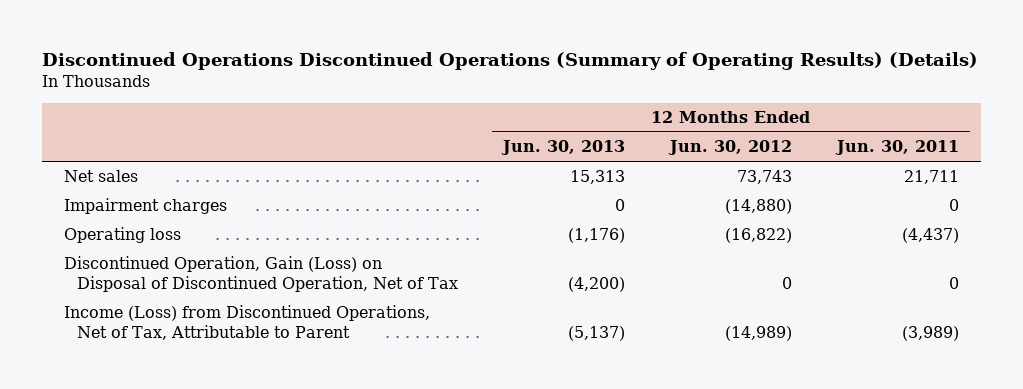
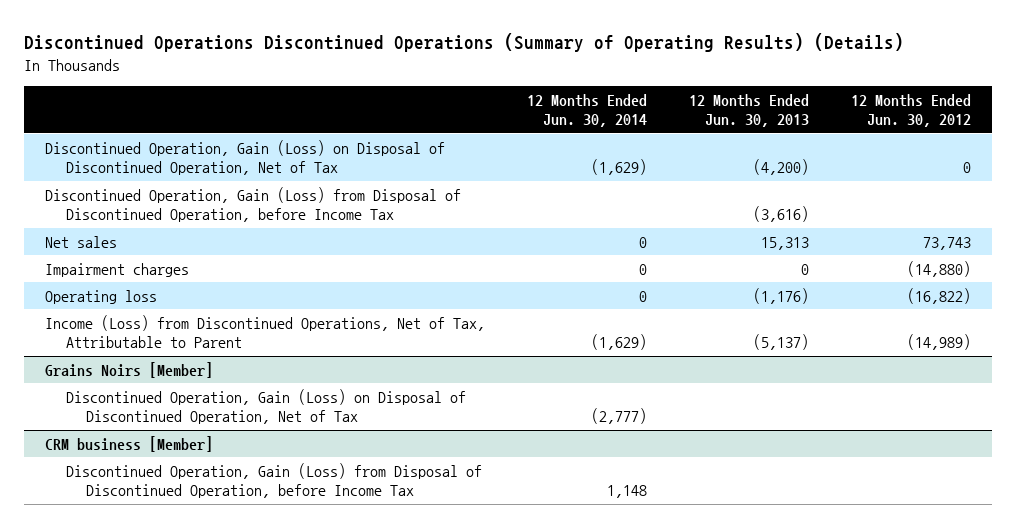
[834,140,959,156] Jun. 30, 2011 -> none
none -> [526,93,647,128] 12 Months Ended Jun. 30, 2014
[64,256,458,292] Discontinued Operation, Gain (Loss) on Disposal of Discontinued Operation, Net of Tax -> [44,139,445,176] Discontinued Operation, Gain (Loss) on Disposal of Discontinued Operation, Net of Tax
none -> [44,186,461,223] Discontinued Operation, Gain (Loss) from Disposal of Discontinued Operation, before Income Tax
none -> [44,361,213,378] Grains Noirs [Member]
none -> [65,388,466,425] Discontinued Operation, Gain (Loss) on Disposal of Discontinued Operation, Net of Tax
none -> [44,435,213,452] CRM business [Member]
none -> [65,462,482,499] Discontinued Operation, Gain (Loss) from Disposal of Discontinued Operation, before Income Tax

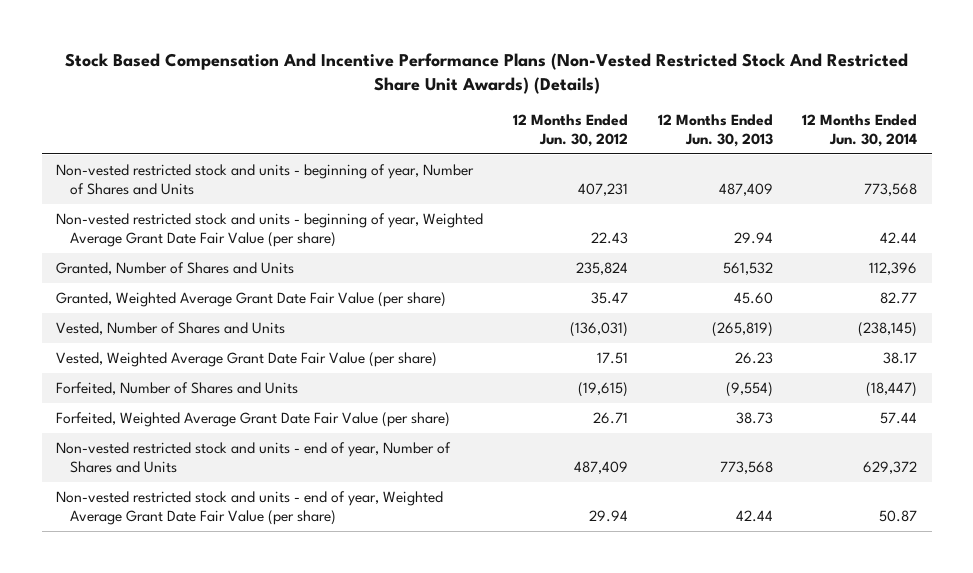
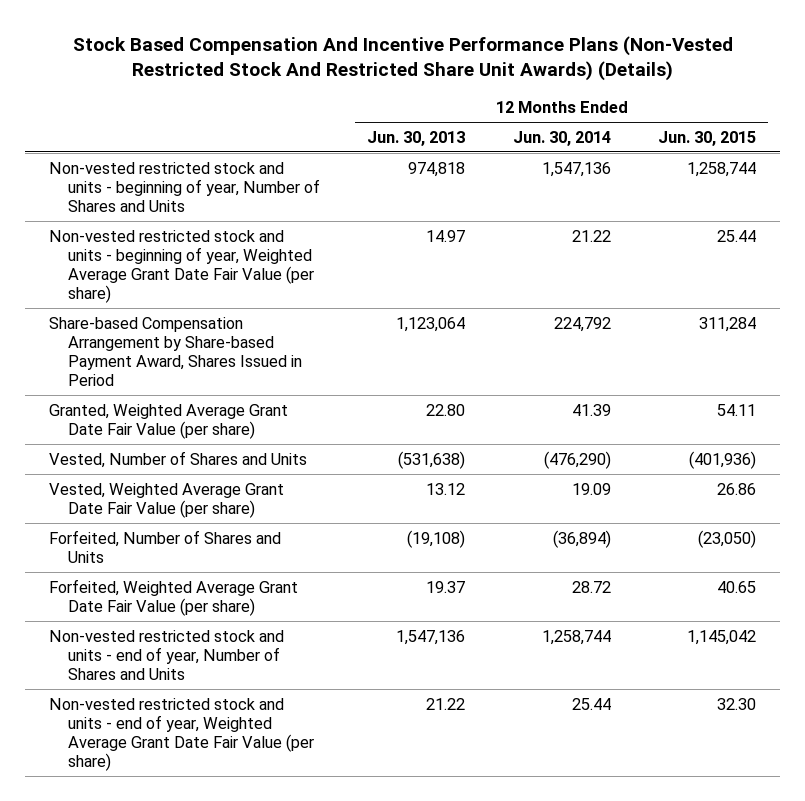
[512,114,628,147] 12 Months Ended Jun. 30, 2012 -> none
none -> [657,130,756,146] Jun. 30, 2015
[56,262,295,276] Granted, Number of Shares and Units -> none
[718,182,773,196] 487,409 -> [408,161,466,177] 974,818
[864,182,918,196] 773,568 -> [541,161,611,177] 1,547,136
[733,231,773,244] 29.94 -> [426,229,466,242] 14.97
[880,231,918,244] 42.44 -> [571,229,611,242] 21.22
none -> [49,316,302,387] Share-based Compensation Arrangement by Share-based Payment Award, Shares Issued in Period
[733,292,773,305] 45.60 -> [426,403,466,416] 22.80
[880,292,918,305] 82.77 -> [571,403,611,416] 41.39
[711,322,773,338] (265,819) -> [398,450,466,469] (531,638)
[858,322,918,338] (238,145) -> [543,450,611,469] (476,290)
[734,352,773,365] 26.23 -> [426,482,466,495] 13.12
[883,352,918,365] 38.17 -> [571,482,611,495] 19.09
[725,382,773,398] (9,554) -> [407,529,466,548] (19,108)
[866,382,918,398] (18,447) -> [552,529,611,548] (36,894)
[735,412,773,425] 38.73 -> [426,580,466,593] 19.37
[880,412,918,425] 57.44 -> [571,580,611,593] 28.72
[719,460,773,474] 773,568 -> [396,629,466,645] 1,547,136
[863,460,918,474] 629,372 -> [541,629,611,645] 1,258,744
[735,509,773,522] 42.44 -> [426,697,466,710] 21.22
[879,509,918,522] 50.87 -> [571,697,611,710] 25.44

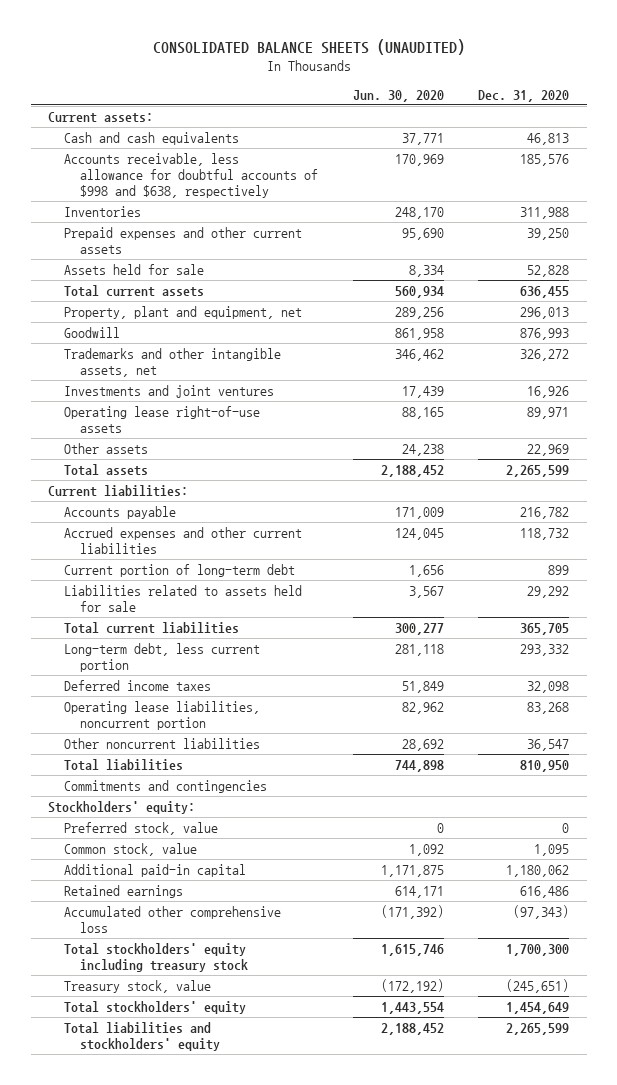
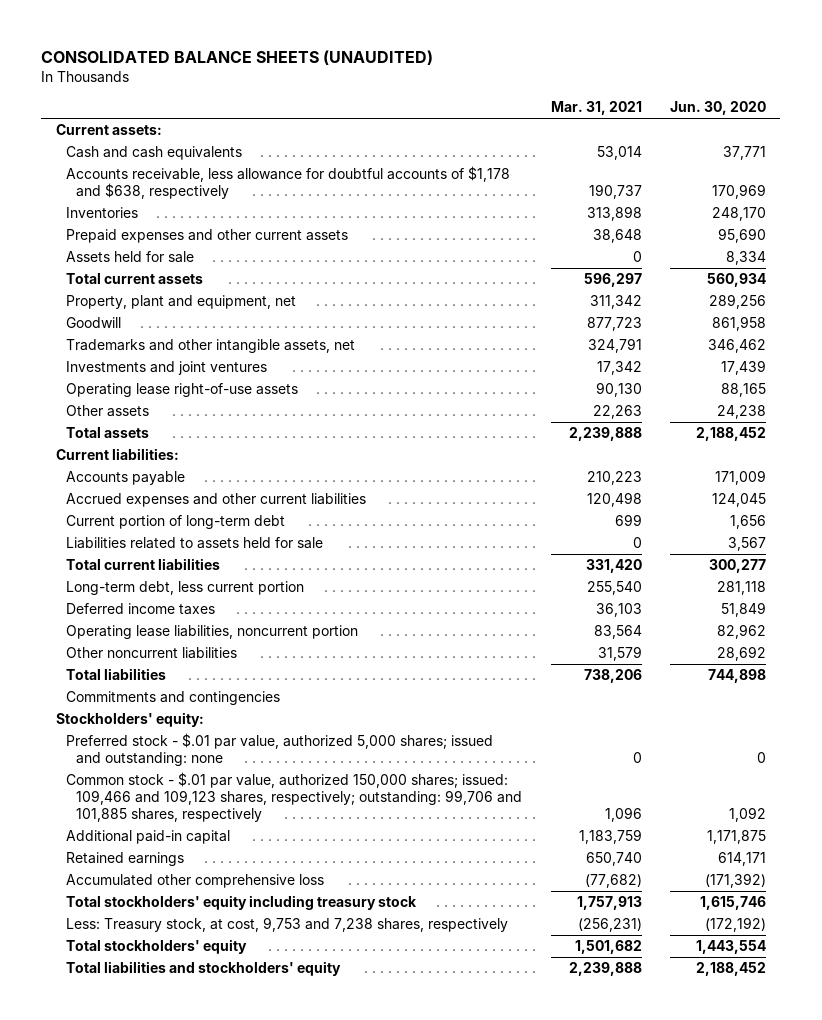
[478,89,570,102] Dec. 31, 2020 -> none
none -> [550,101,642,116] Mar. 31, 2021
[64,153,319,198] Accounts receivable, less allowance for doubtful accounts of $998 and $638, respectively -> [65,166,510,200] Accounts receivable, less allowance for doubtful accounts of $1,178 and $638, respectively
[64,822,219,836] Preferred stock, value -> [65,733,493,767] Preferred stock - $.01 par value, authorized 5,000 shares; issued and outstanding: none
[64,843,198,857] Common stock, value -> [65,772,523,822] Common stock - $.01 par value, authorized 150,000 shares; issued: 109,466 and 109,123 shares, respectively; outstanding: 99,706 and 101,885 shares, respectively
[64,980,212,994] Treasury stock, value -> [65,917,508,933] Less: Treasury stock, at cost, 9,753 and 7,238 shares, respectively

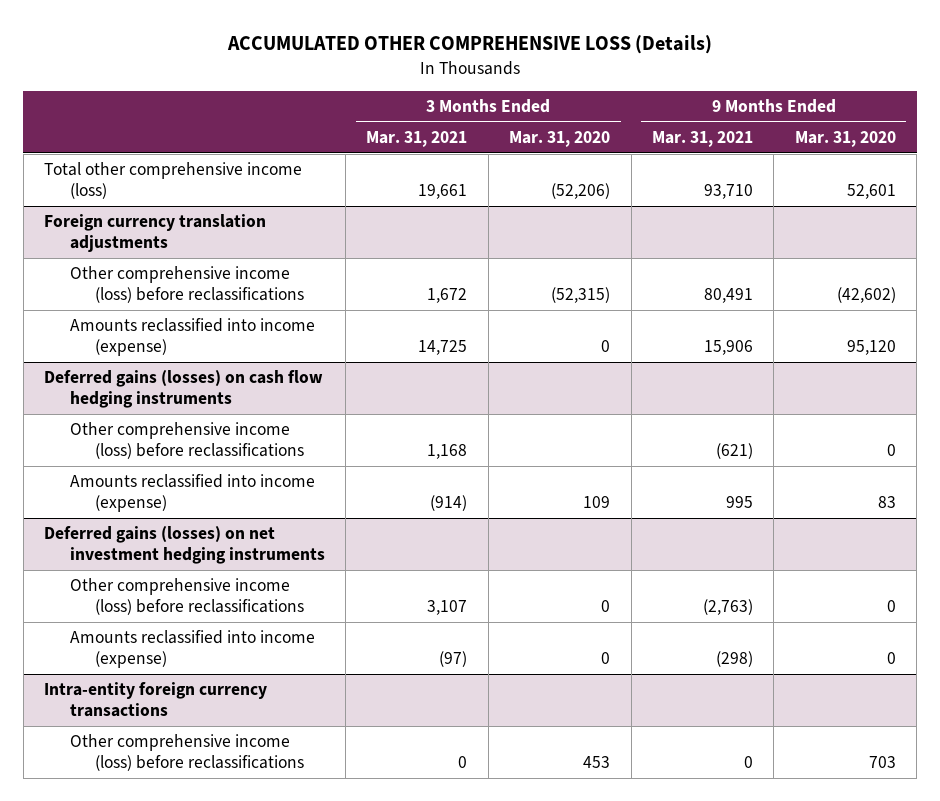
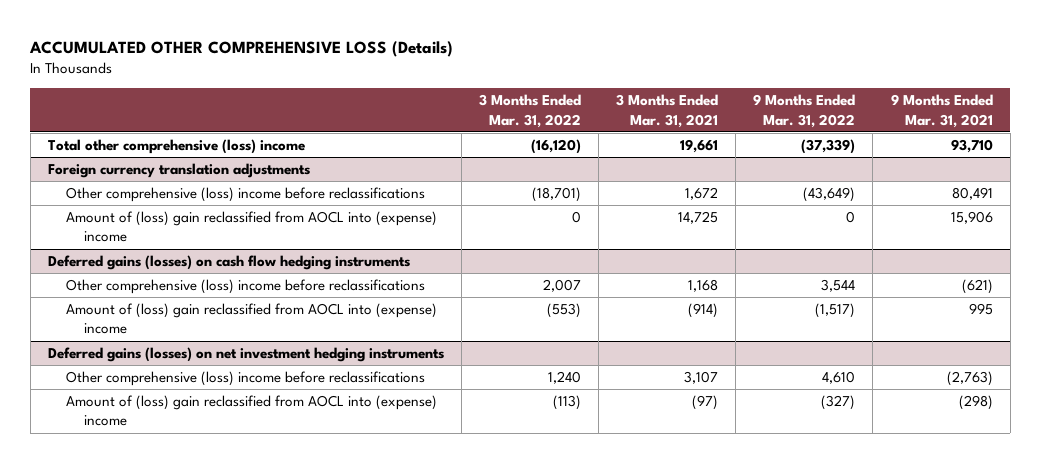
[509,130,611,147] Mar. 31, 2020 -> none
[794,130,896,147] Mar. 31, 2020 -> none
none -> [478,94,581,128] 3 Months Ended Mar. 31, 2022
none -> [753,94,856,128] 9 Months Ended Mar. 31, 2022
[44,162,303,200] Total other comprehensive income (loss) -> [47,139,305,155] Total other comprehensive (loss) income
[69,266,305,304] Other comprehensive income (loss) before reclassifications -> [65,187,425,203] Other comprehensive (loss) income before reclassifications
[69,318,315,357] Amounts reclassified into income (expense) -> [65,211,437,243] Amount of (loss) gain reclassified from AOCL into (expense) income
[69,422,305,460] Other comprehensive income (loss) before reclassifications -> [65,279,425,295] Other comprehensive (loss) income before reclassifications
[69,474,315,513] Amounts reclassified into income (expense) -> [65,303,437,335] Amount of (loss) gain reclassified from AOCL into (expense) income
[44,682,268,718] Intra-entity foreign currency transactions -> none
[69,734,305,772] Other comprehensive income (loss) before reclassifications -> none
[69,578,305,616] Other comprehensive income (loss) before reclassifications -> [65,371,425,387] Other comprehensive (loss) income before reclassifications
[69,630,315,669] Amounts reclassified into income (expense) -> [65,395,437,427] Amount of (loss) gain reclassified from AOCL into (expense) income

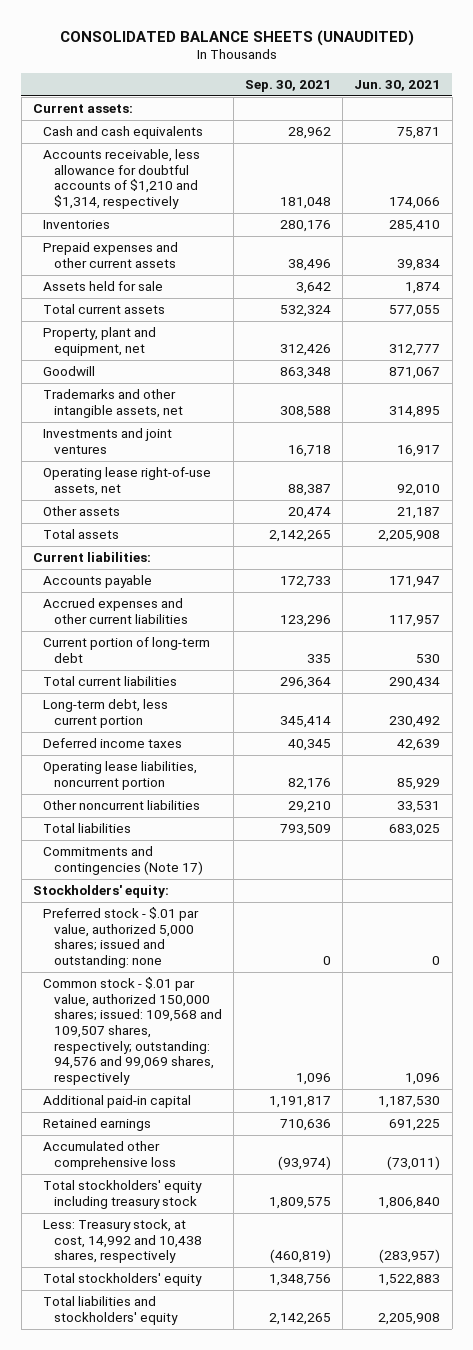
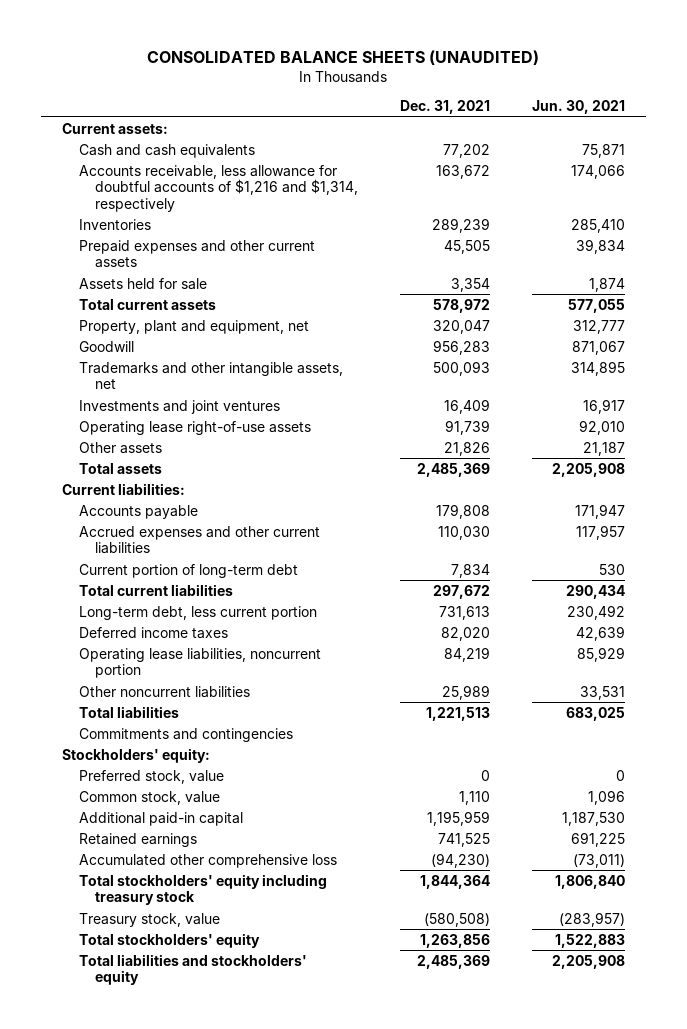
[244,80,331,93] Sep. 30, 2021 -> none
none -> [400,100,491,115] Dec. 31, 2021
[43,149,201,209] Accounts receivable, less allowance for doubtful accounts of $1,210 and $1,314, respectively -> [78,164,359,212] Accounts receivable, less allowance for doubtful accounts of $1,216 and $1,314, respectively
[43,467,212,496] Operating lease right-of-use assets, net -> [78,420,311,435] Operating lease right-of-use assets
[43,846,203,875] Commitments and contingencies (Note 17) -> [78,727,293,742] Commitments and contingencies
[43,907,200,968] Preferred stock - $.01 par value, authorized 5,000 shares; issued and outstanding: none -> [78,769,224,784] Preferred stock, value
[43,977,222,1085] Common stock - $.01 par value, authorized 150,000 shares; issued: 109,568 and 109,507 shares, respectively; outstanding: 94,576 and 99,069 shares, respectively -> [78,790,220,805] Common stock, value
[43,1219,202,1264] Less: Treasury stock, at cost, 14,992 and 10,438 shares, respectively -> [78,912,220,927] Treasury stock, value

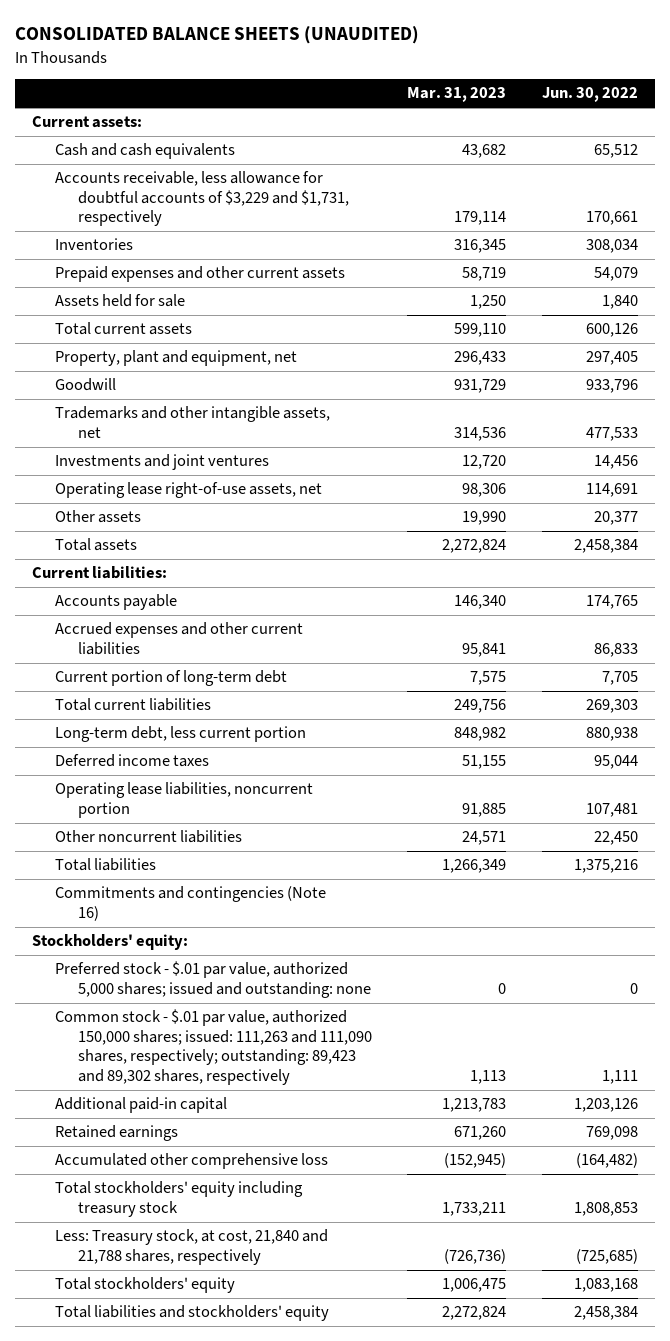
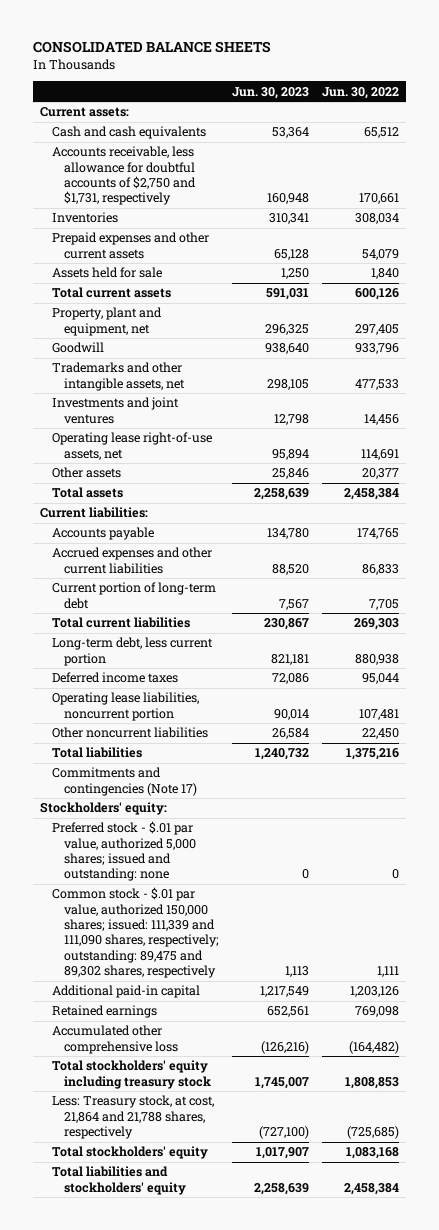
[14,26,419,45] CONSOLIDATED BALANCE SHEETS (UNAUDITED) -> [33,41,272,54] CONSOLIDATED BALANCE SHEETS
[407,87,507,103] Mar. 31, 2023 -> none
none -> [231,86,309,99] Jun. 30, 2023
[55,171,350,227] Accounts receivable, less allowance for doubtful accounts of $3,229 and $1,731, respectively -> [51,146,196,206] Accounts receivable, less allowance for doubtful accounts of $2,750 and $1,731, respectively
[55,886,327,921] Commitments and contingencies (Note 16) -> [51,767,197,796] Commitments and contingencies (Note 17)
[55,1009,373,1085] Common stock - $.01 par value, authorized 150,000 shares; issued: 111,263 and 111,090 shares, respectively; outstanding: 89,423 and 89,302 shares, respectively -> [51,887,219,979] Common stock - $.01 par value, authorized 150,000 shares; issued: 111,339 and 111,090 shares, respectively; outstanding: 89,475 and 89,302 shares, respectively
[55,1229,329,1265] Less: Treasury stock, at cost, 21,840 and 21,788 shares, respectively -> [51,1095,214,1140] Less: Treasury stock, at cost, 21,864 and 21,788 shares, respectively

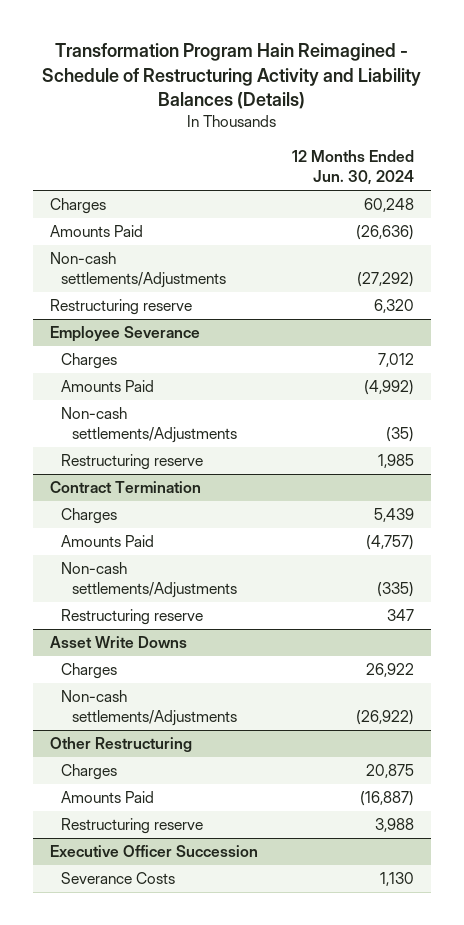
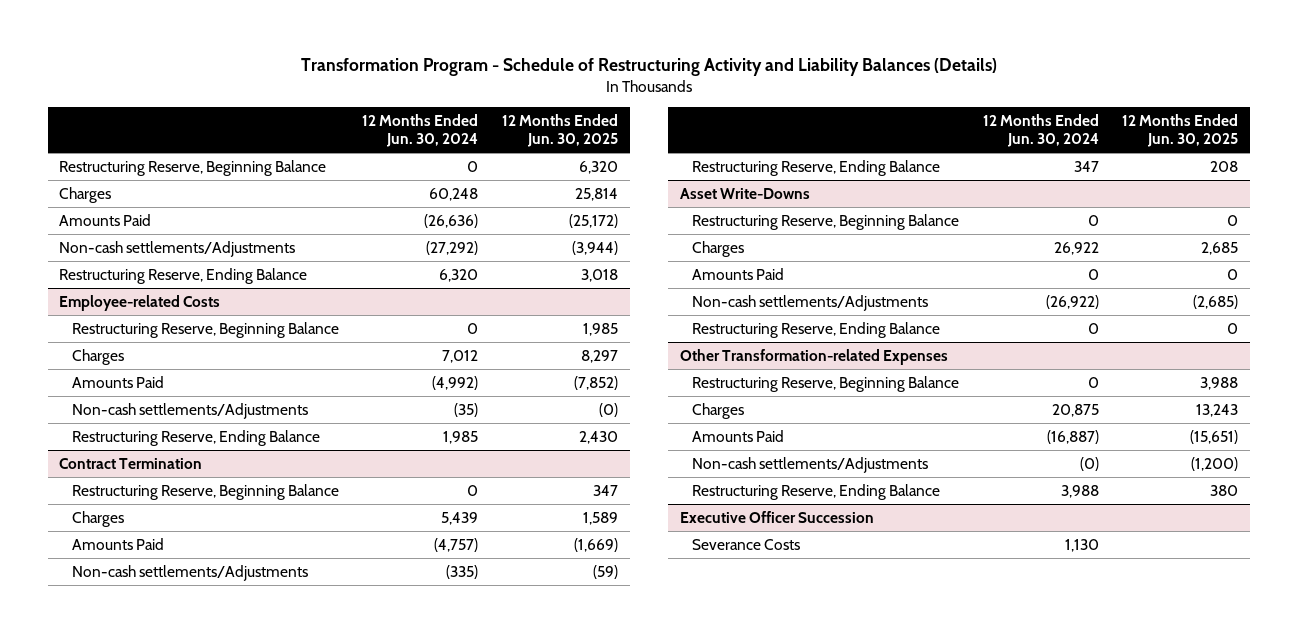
[41,43,421,110] Transformation Program Hain Reimagined - Schedule of Restructuring Activity and Liability Balances (Details) -> [300,58,997,77] Transformation Program - Schedule of Restructuring Activity and Liability Balances (Details)
none -> [501,114,618,147] 12 Months Ended Jun. 30, 2025
none -> [59,159,327,176] Restructuring Reserve, Beginning Balance
[49,299,192,316] Restructuring reserve -> [59,267,308,284] Restructuring Reserve, Ending Balance
[49,326,200,343] Employee Severance -> [59,294,221,311] Employee-related Costs
none -> [72,321,340,338] Restructuring Reserve, Beginning Balance
[61,454,204,471] Restructuring reserve -> [72,429,321,446] Restructuring Reserve, Ending Balance
none -> [72,483,340,500] Restructuring Reserve, Beginning Balance
[61,609,204,626] Restructuring reserve -> [692,159,941,176] Restructuring Reserve, Ending Balance
[49,636,187,649] Asset Write Downs -> [679,187,810,199] Asset Write-Downs
none -> [692,213,960,230] Restructuring Reserve, Beginning Balance
none -> [692,267,785,280] Amounts Paid
none -> [692,321,941,338] Restructuring Reserve, Ending Balance
[49,737,192,753] Other Restructuring -> [679,348,948,365] Other Transformation-related Expenses
none -> [692,375,960,392] Restructuring Reserve, Beginning Balance
none -> [692,456,929,473] Non-cash settlements/Adjustments
[61,818,204,835] Restructuring reserve -> [692,483,941,500] Restructuring Reserve, Ending Balance

